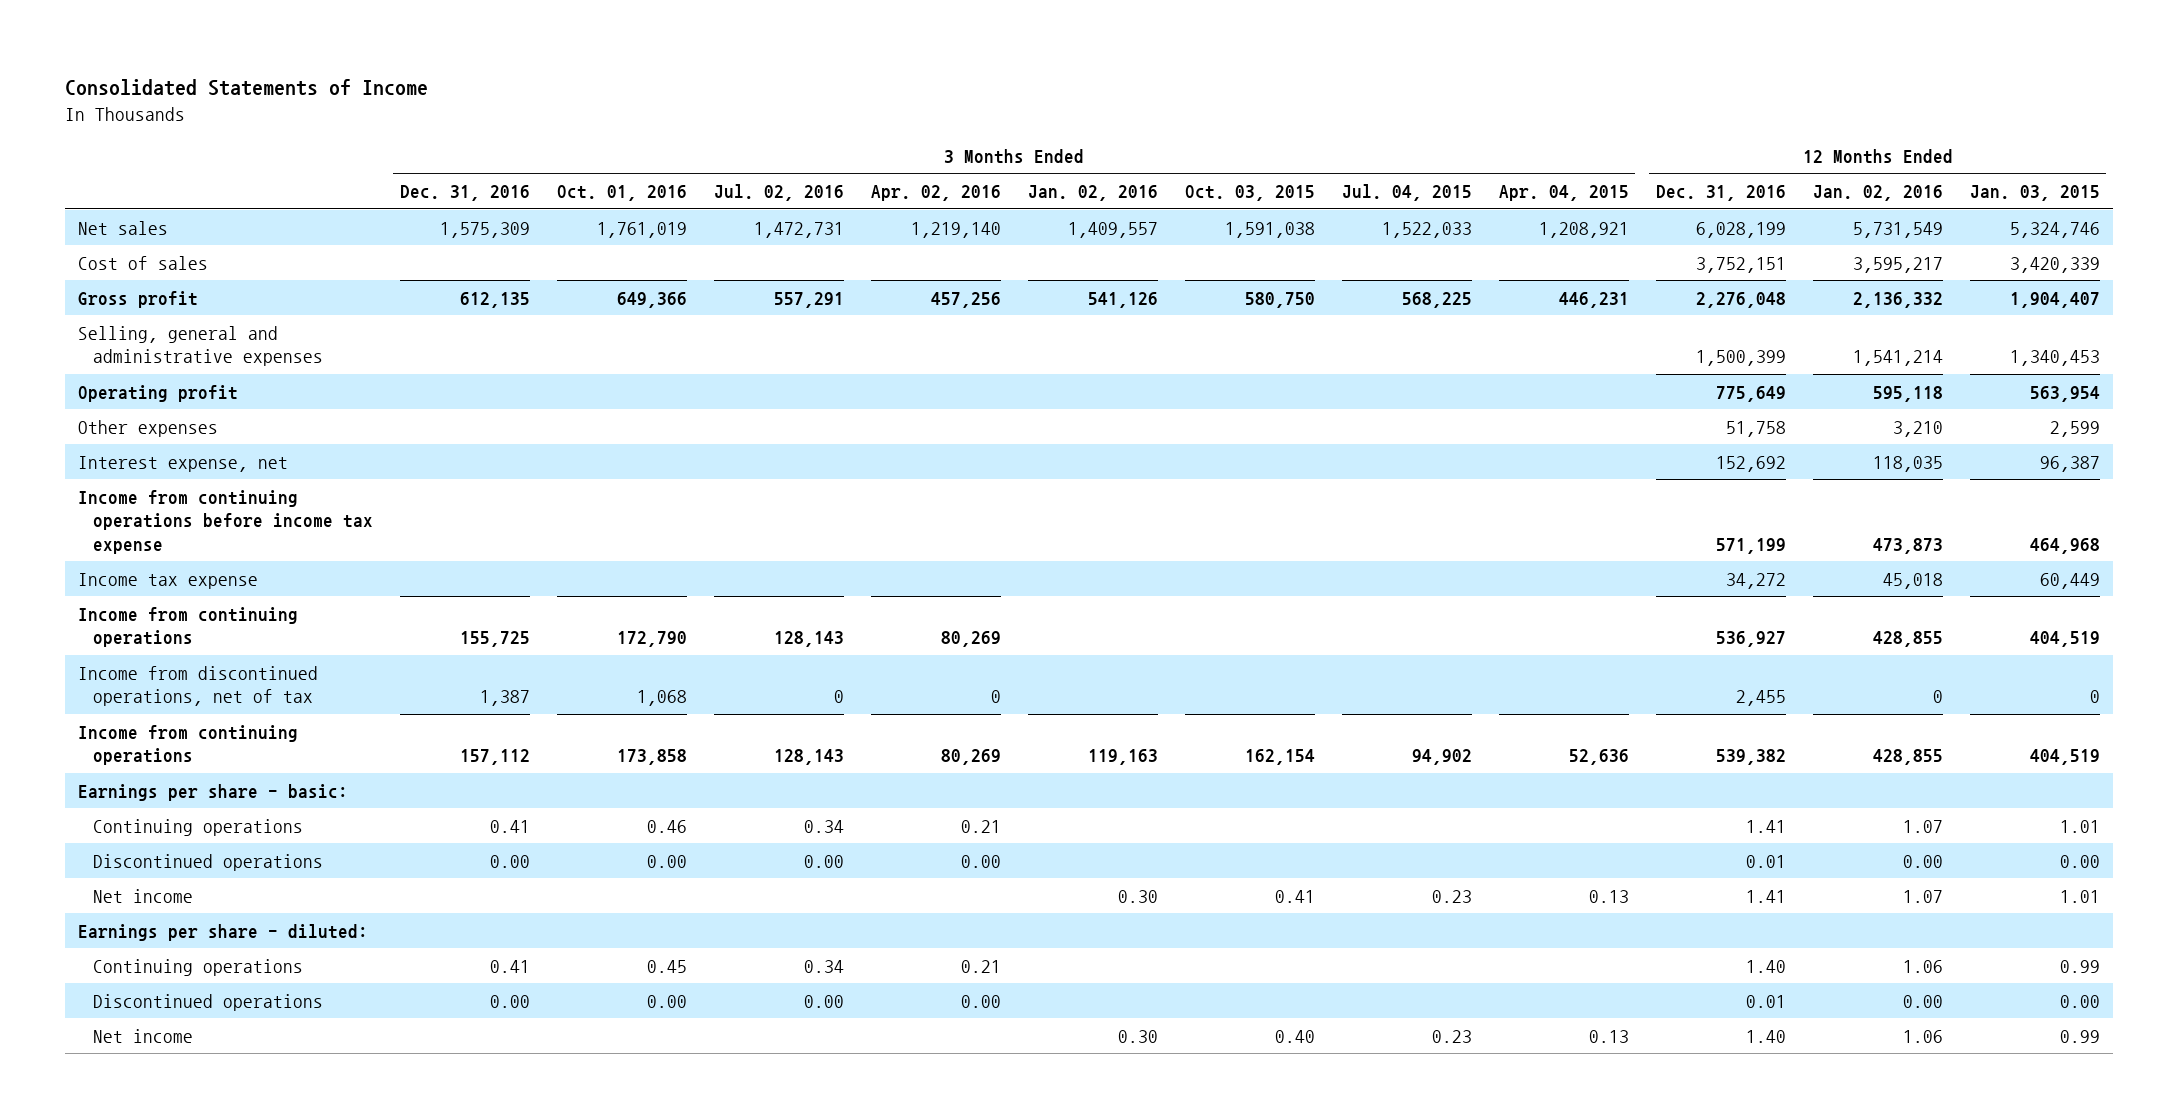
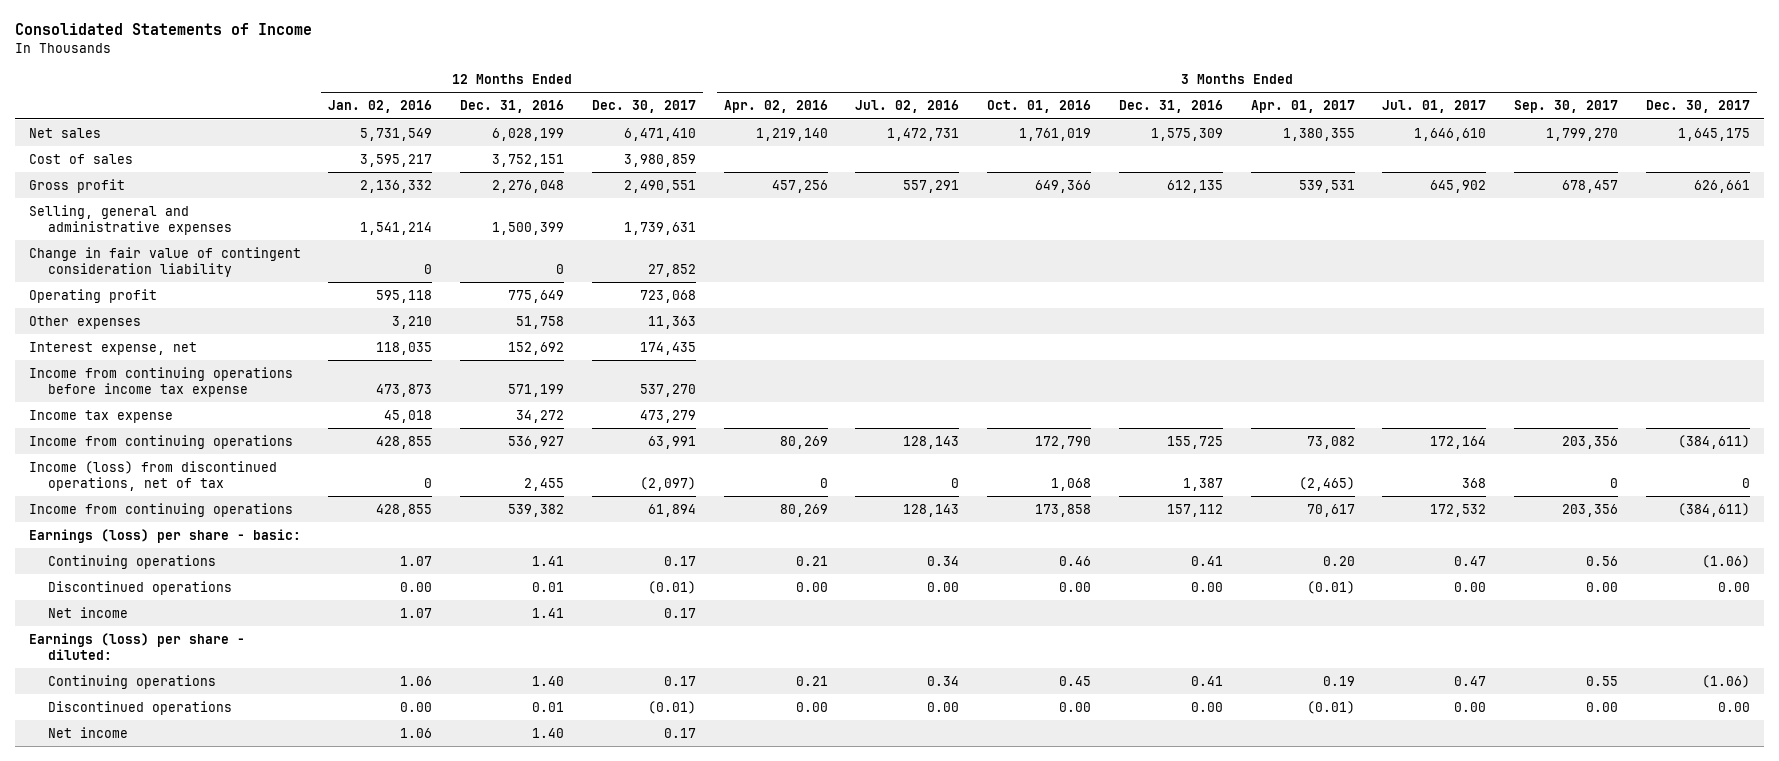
[1027,185,1158,202] Jan. 02, 2016 -> none
[1184,185,1315,202] Oct. 03, 2015 -> none
[1341,184,1472,202] Jul. 04, 2015 -> none
[1498,185,1629,202] Apr. 04, 2015 -> none
[1969,185,2100,202] Jan. 03, 2015 -> none
none -> [591,100,696,114] Dec. 30, 2017
none -> [1250,100,1355,114] Apr. 01, 2017
none -> [1382,100,1487,114] Jul. 01, 2017
none -> [1514,100,1619,114] Sep. 30, 2017
none -> [1645,100,1750,114] Dec. 30, 2017
none -> [28,246,301,277] Change in fair value of contingent consideration liability
[78,665,319,707] Income from discontinued operations, net of tax -> [28,460,277,491] Income (loss) from discontinued operations, net of tax
[78,783,349,801] Earnings per share - basic: -> [28,528,301,543] Earnings (loss) per share - basic:
[78,923,369,941] Earnings per share - diluted: -> [28,632,245,660] Earnings (loss) per share - diluted:

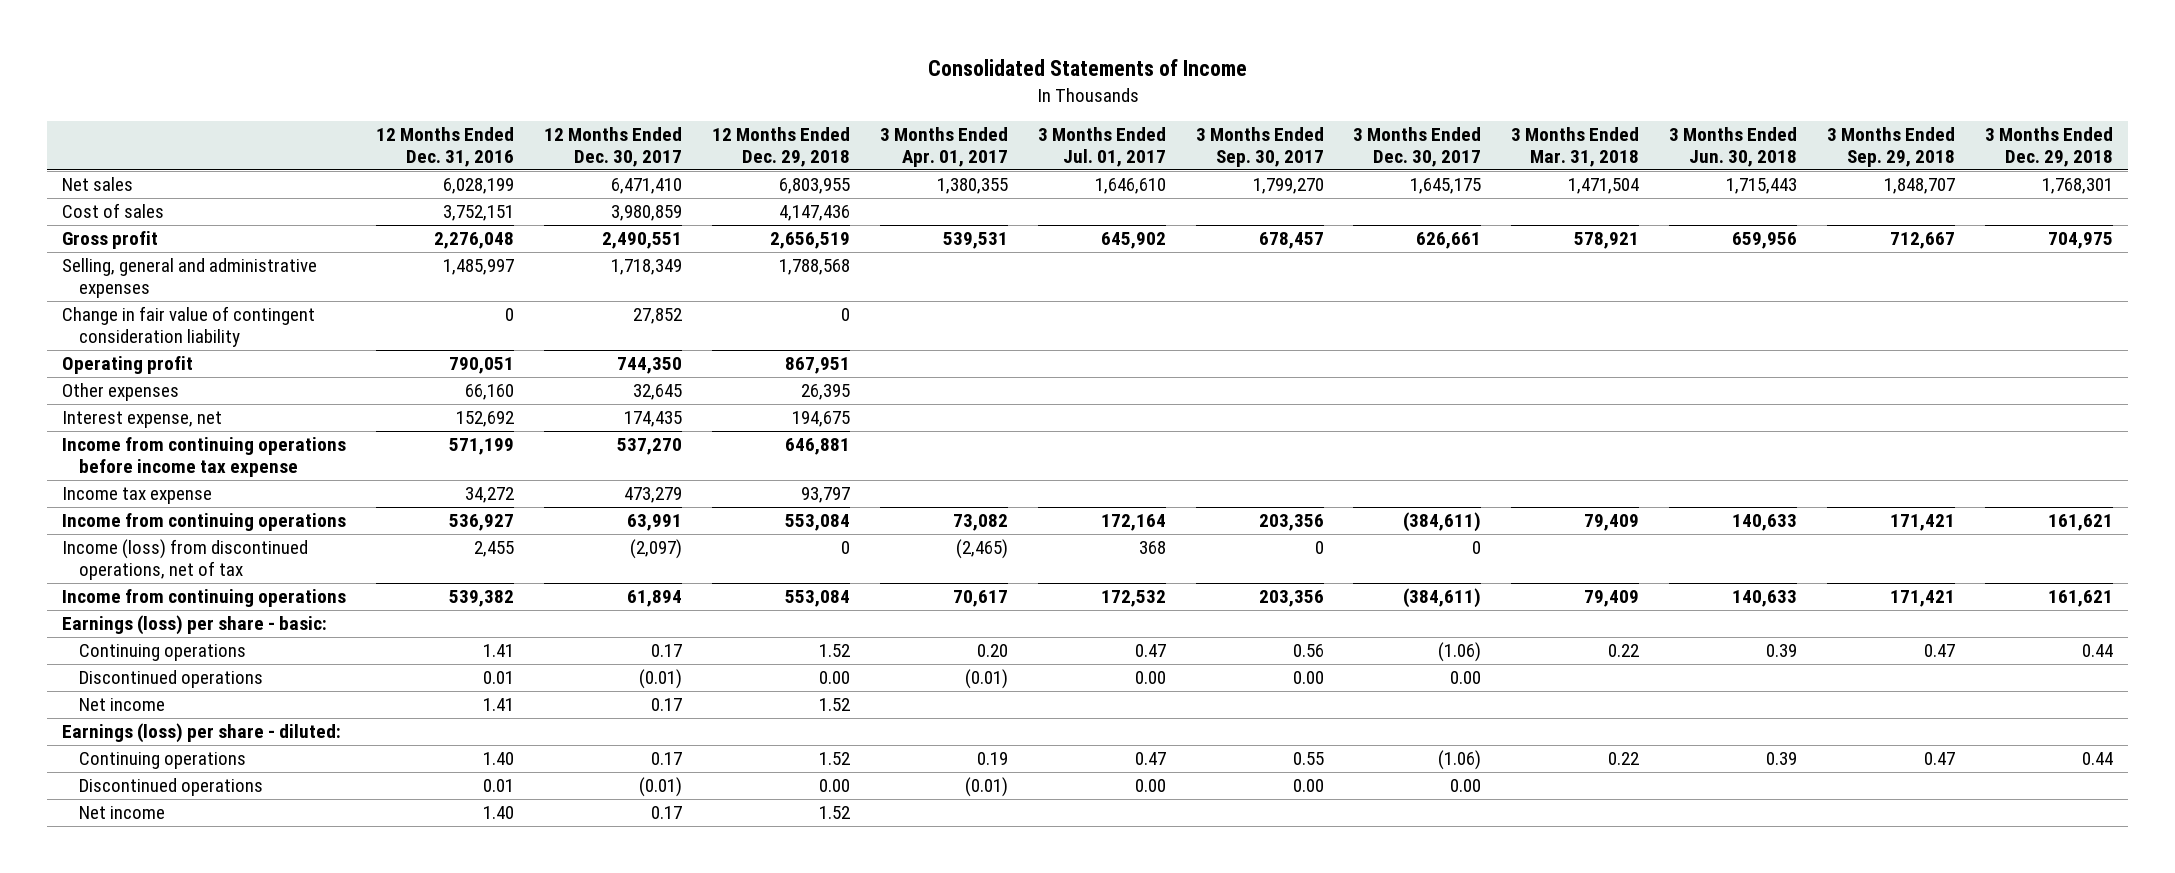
[328,100,433,114] Jan. 02, 2016 -> none
[723,100,828,114] Apr. 02, 2016 -> none
[855,100,960,114] Jul. 02, 2016 -> none
[987,100,1092,114] Oct. 01, 2016 -> none
[1118,100,1223,114] Dec. 31, 2016 -> none
none -> [711,126,850,167] 12 Months Ended Dec. 29, 2018
none -> [1511,126,1640,167] 3 Months Ended Mar. 31, 2018
none -> [1669,126,1798,167] 3 Months Ended Jun. 30, 2018
none -> [1827,126,1956,167] 3 Months Ended Sep. 29, 2018
none -> [1985,126,2114,167] 3 Months Ended Dec. 29, 2018
[492,221,565,235] 1,500,399 -> [442,259,514,276] 1,485,997
[623,221,696,235] 1,739,631 -> [610,259,682,276] 1,718,349
[508,289,565,303] 775,649 -> [448,357,514,375] 790,051
[639,289,696,303] 723,068 -> [616,357,682,375] 744,350
[516,315,565,329] 51,758 -> [464,384,514,401] 66,160
[647,315,696,329] 11,363 -> [632,384,682,401] 32,645

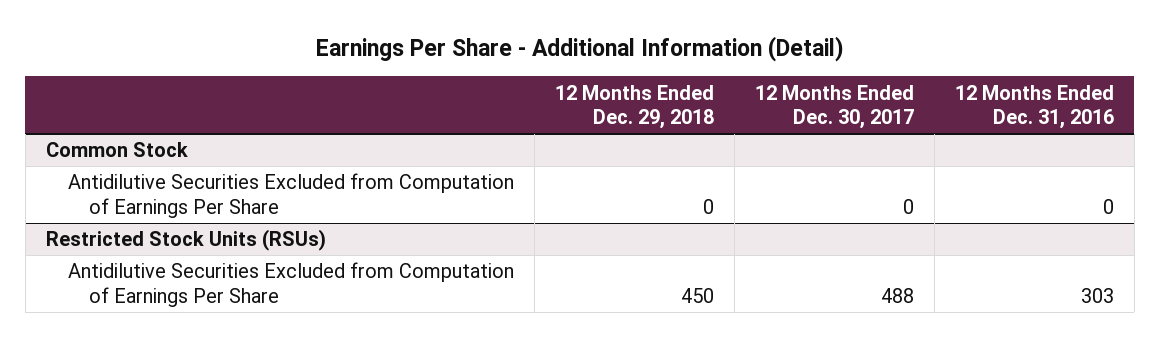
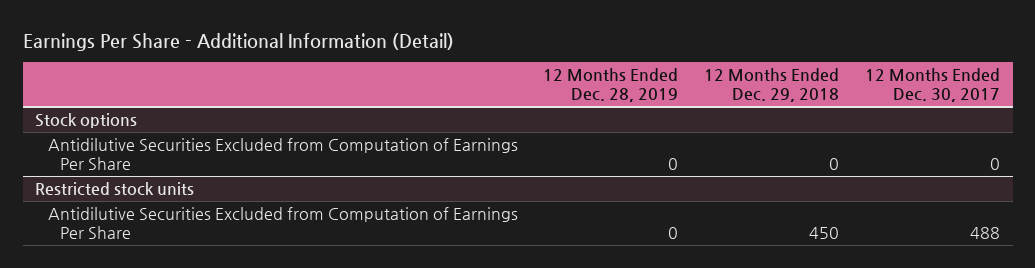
[954,84,1114,130] 12 Months Ended Dec. 31, 2016 -> none
none -> [543,68,679,103] 12 Months Ended Dec. 28, 2019
[45,142,188,158] Common Stock -> none
none -> [35,113,138,129] Stock options
[45,229,326,252] Restricted Stock Units (RSUs) -> [35,182,195,197] Restricted stock units

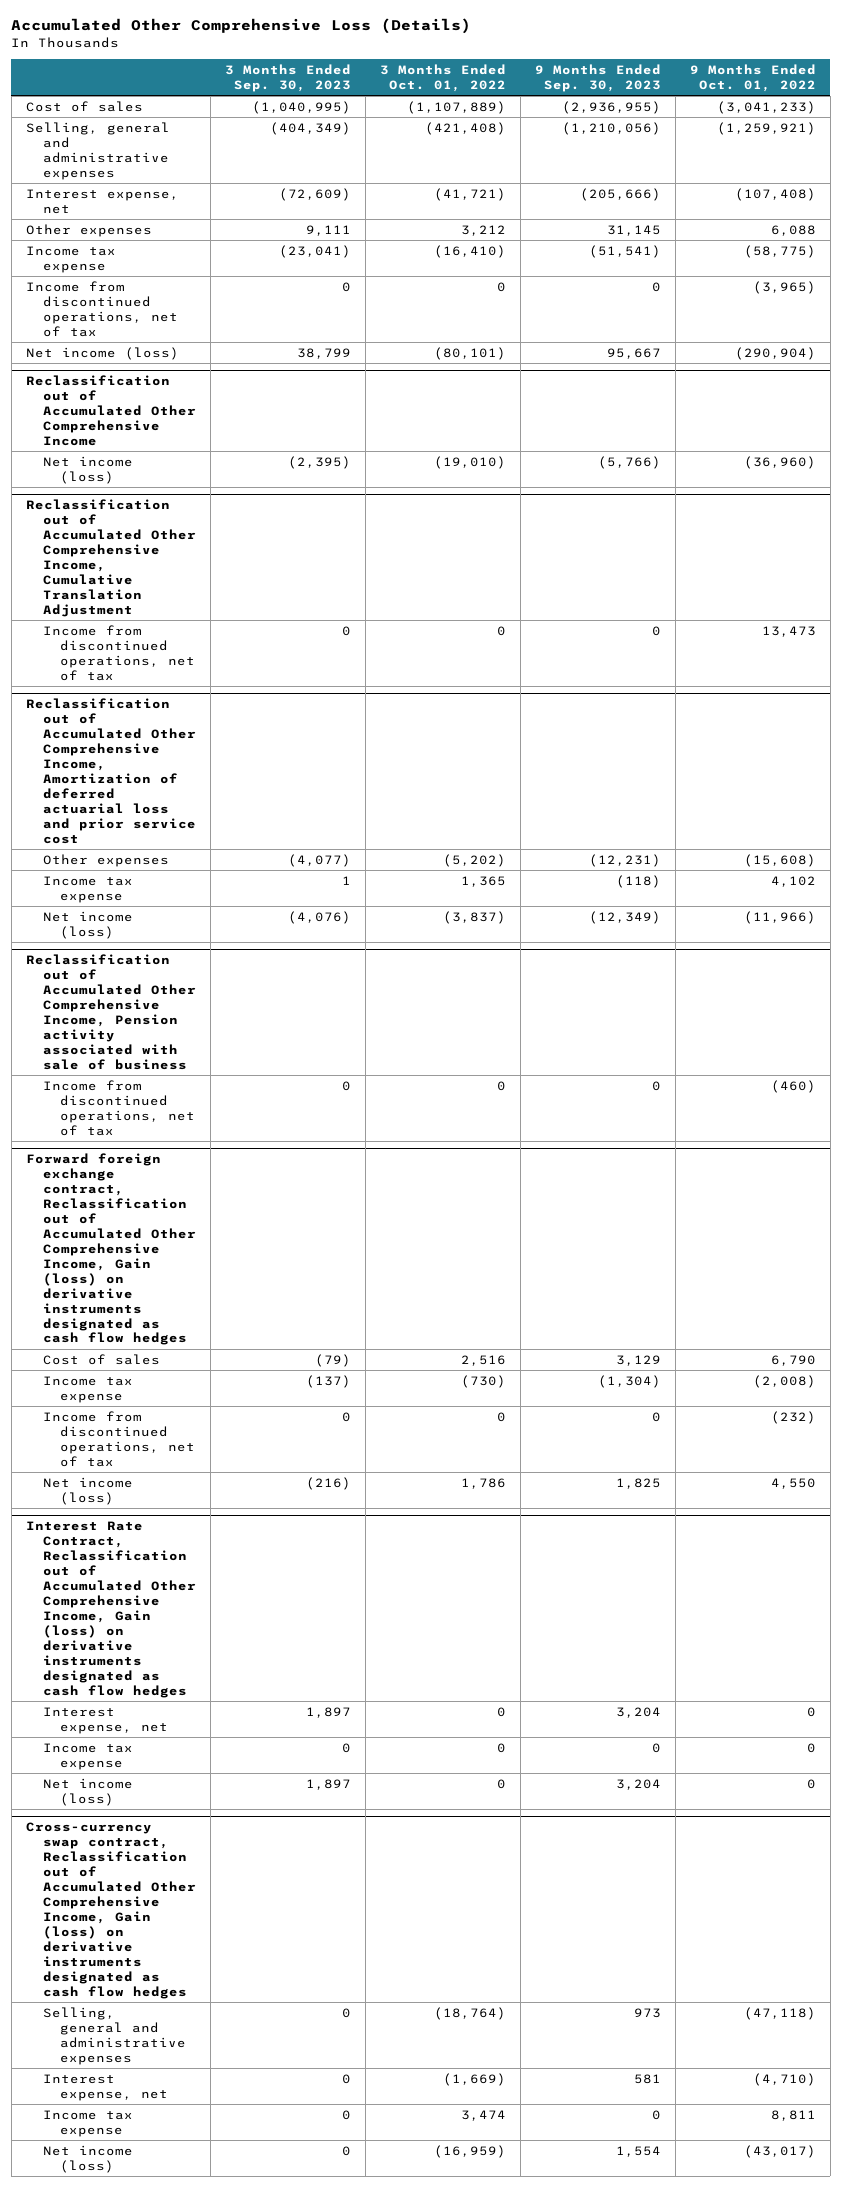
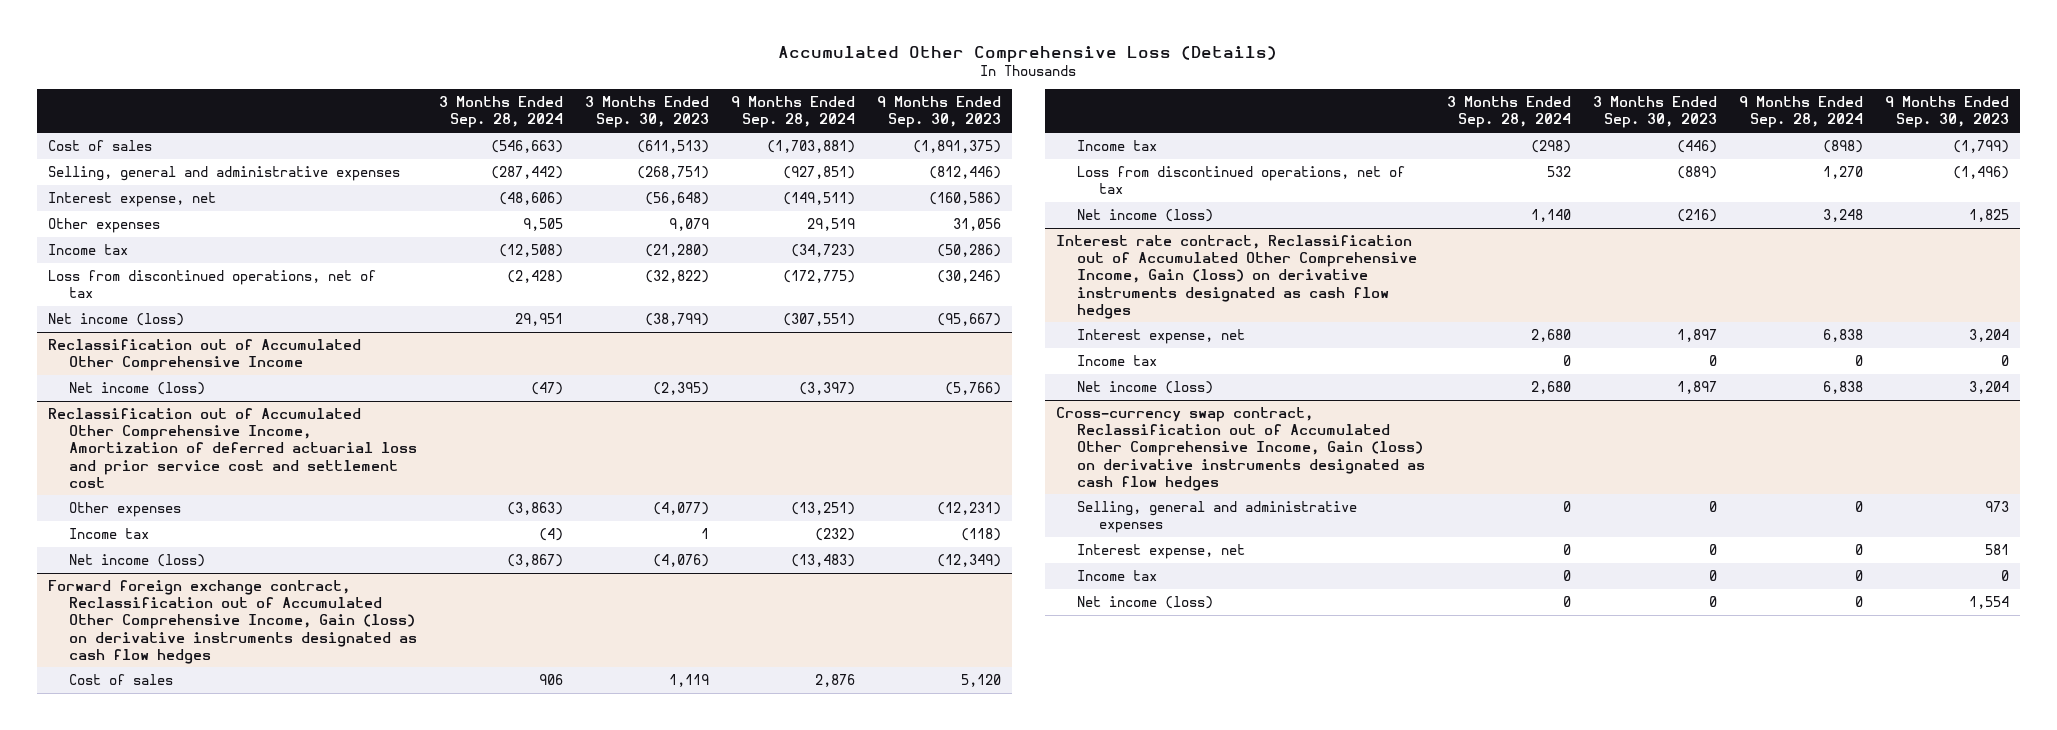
[379,64,506,93] 3 Months Ended Oct. 01, 2022 -> none
[689,64,816,93] 9 Months Ended Oct. 01, 2022 -> none
none -> [438,96,563,129] 3 Months Ended Sep. 28, 2024
none -> [730,96,855,129] 9 Months Ended Sep. 28, 2024
[251,100,351,114] (1,040,995) -> [636,139,709,153] (611,513)
[561,100,661,114] (2,936,955) -> [912,139,1001,153] (1,891,375)
[269,121,351,135] (404,349) -> [636,165,709,179] (268,751)
[561,121,661,135] (1,210,056) -> [928,165,1001,179] (812,446)
[278,187,351,201] (72,609) -> [644,191,709,205] (56,648)
[579,187,661,201] (205,666) -> [928,191,1001,205] (160,586)
[305,224,351,236] 9,111 -> [668,217,709,231] 9,079
[606,224,661,236] 31,145 -> [952,217,1001,231] 31,056
[25,245,116,273] Income tax expense -> [47,243,128,255] Income tax
[278,244,351,258] (23,041) -> [644,243,709,257] (21,280)
[588,244,661,258] (51,541) -> [936,243,1001,257] (50,286)
[25,280,178,337] Income from discontinued operations, net of tax -> [47,269,376,299] Loss from discontinued operations, net of tax
[341,281,351,292] 0 -> [644,269,709,283] (32,822)
[651,281,661,292] 0 -> [936,269,1001,283] (30,246)
[296,347,351,359] 38,799 -> [644,312,709,326] (38,799)
[606,347,661,359] 95,667 -> [936,312,1001,326] (95,667)
[25,499,196,617] Reclassification out of Accumulated Other Comprehensive Income, Cumulative Translation Adjustment -> none
[42,624,196,681] Income from discontinued operations, net of tax -> none
[25,698,196,844] Reclassification out of Accumulated Other Comprehensive Income, Amortization of deferred actuarial loss and prior service cost -> [47,407,418,488] Reclassification out of Accumulated Other Comprehensive Income, Amortization of deferred actuarial loss and prior service cost and settlement cost
[42,875,133,903] Income tax expense -> [69,527,150,539] Income tax
[25,954,196,1070] Reclassification out of Accumulated Other Comprehensive Income, Pension activity associated with sale of business -> none
[42,1079,196,1136] Income from discontinued operations, net of tax -> none
[314,1353,351,1367] (79) -> [668,673,709,687] 1,119
[615,1354,661,1366] 3,129 -> [960,673,1001,687] 5,120
[42,1375,133,1403] Income tax expense -> [1077,139,1158,151] Income tax
[305,1374,351,1388] (137) -> [1677,139,1718,153] (446)
[597,1374,661,1388] (1,304) -> [1953,139,2010,153] (1,799)
[42,1410,196,1467] Income from discontinued operations, net of tax -> [1077,165,1406,195] Loss from discontinued operations, net of tax
[341,1411,351,1422] 0 -> [1677,165,1718,179] (889)
[651,1411,661,1422] 0 -> [1953,165,2010,179] (1,496)
[25,1521,196,1698] Interest Rate Contract, Reclassification out of Accumulated Other Comprehensive Income, Gain (loss) on derivative instruments designated as cash flow hedges -> [1056,234,1418,319] Interest rate contract, Reclassification out of Accumulated Other Comprehensive Income, Gain (loss) on derivative instruments designated as cash flow hedges
[42,1742,133,1770] Income tax expense -> [1077,354,1158,366] Income tax
[42,2109,133,2137] Income tax expense -> [1077,569,1158,581] Income tax

